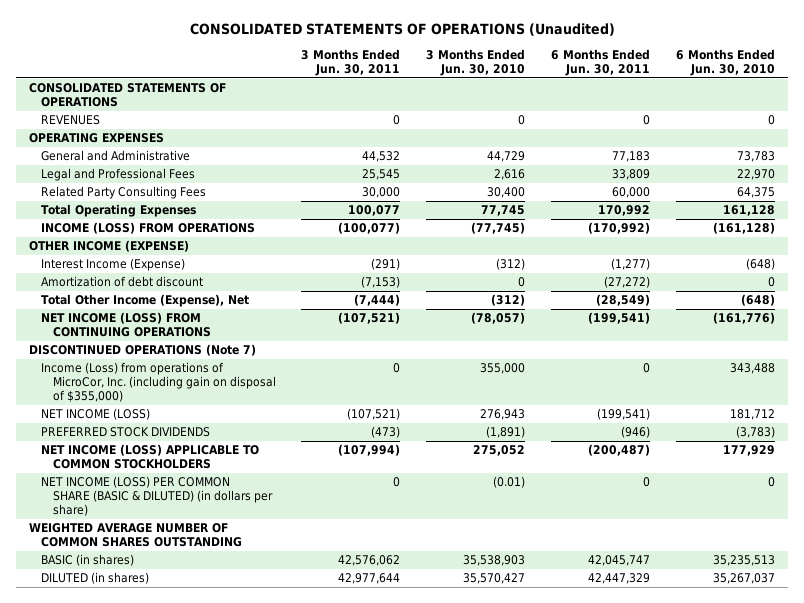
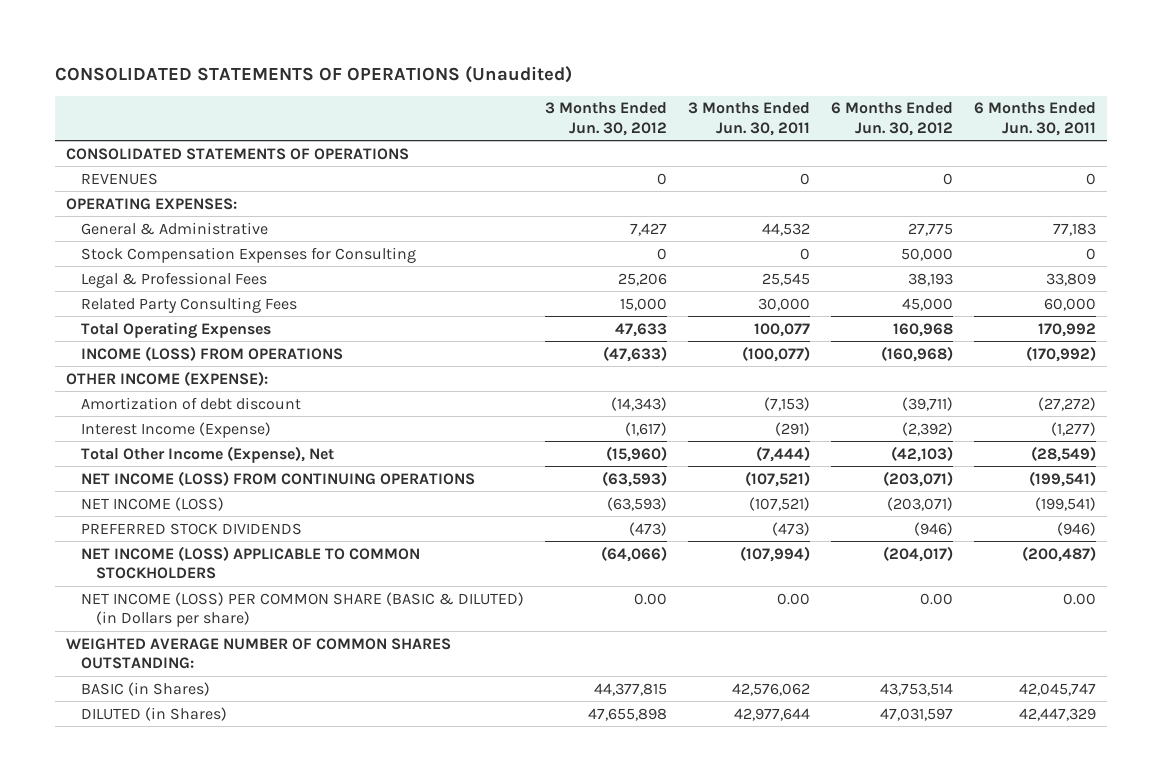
[426,49,526,77] 3 Months Ended Jun. 30, 2010 -> none
[675,49,775,77] 6 Months Ended Jun. 30, 2010 -> none
none -> [545,102,668,136] 3 Months Ended Jun. 30, 2012
none -> [831,102,954,136] 6 Months Ended Jun. 30, 2012
[29,133,165,144] OPERATING EXPENSES -> [65,197,237,210] OPERATING EXPENSES:
[40,150,190,162] General and Administrative -> [81,221,269,235] General & Administrative
none -> [81,246,417,263] Stock Compensation Expenses for Consulting
[40,168,195,182] Legal and Professional Fees -> [81,271,268,288] Legal & Professional Fees
[29,240,190,253] OTHER INCOME (EXPENSE) -> [65,370,268,386] OTHER INCOME (EXPENSE):
[40,258,185,272] Interest Income (Expense) -> [81,421,272,438] Interest Income (Expense)
[29,344,257,357] DISCONTINUED OPERATIONS (Note 7) -> none
[40,362,276,403] Income (Loss) from operations of MicroCor, Inc. (including gain on disposal of $355,000) -> none
[40,476,273,517] NET INCOME (LOSS) PER COMMON SHARE (BASIC & DILUTED) (in dollars per share) -> [81,591,525,628] NET INCOME (LOSS) PER COMMON SHARE (BASIC & DILUTED) (in Dollars per share)
[393,477,401,488] 0 -> [777,592,811,605] 0.00
[643,477,651,488] 0 -> [1063,592,1097,605] 0.00
[29,523,242,548] WEIGHTED AVERAGE NUMBER OF COMMON SHARES OUTSTANDING -> [65,637,451,670] WEIGHTED AVERAGE NUMBER OF COMMON SHARES OUTSTANDING:
[40,554,134,567] BASIC (in shares) -> [81,681,211,696] BASIC (in Shares)
[40,572,149,585] DILUTED (in shares) -> [81,706,228,721] DILUTED (in Shares)

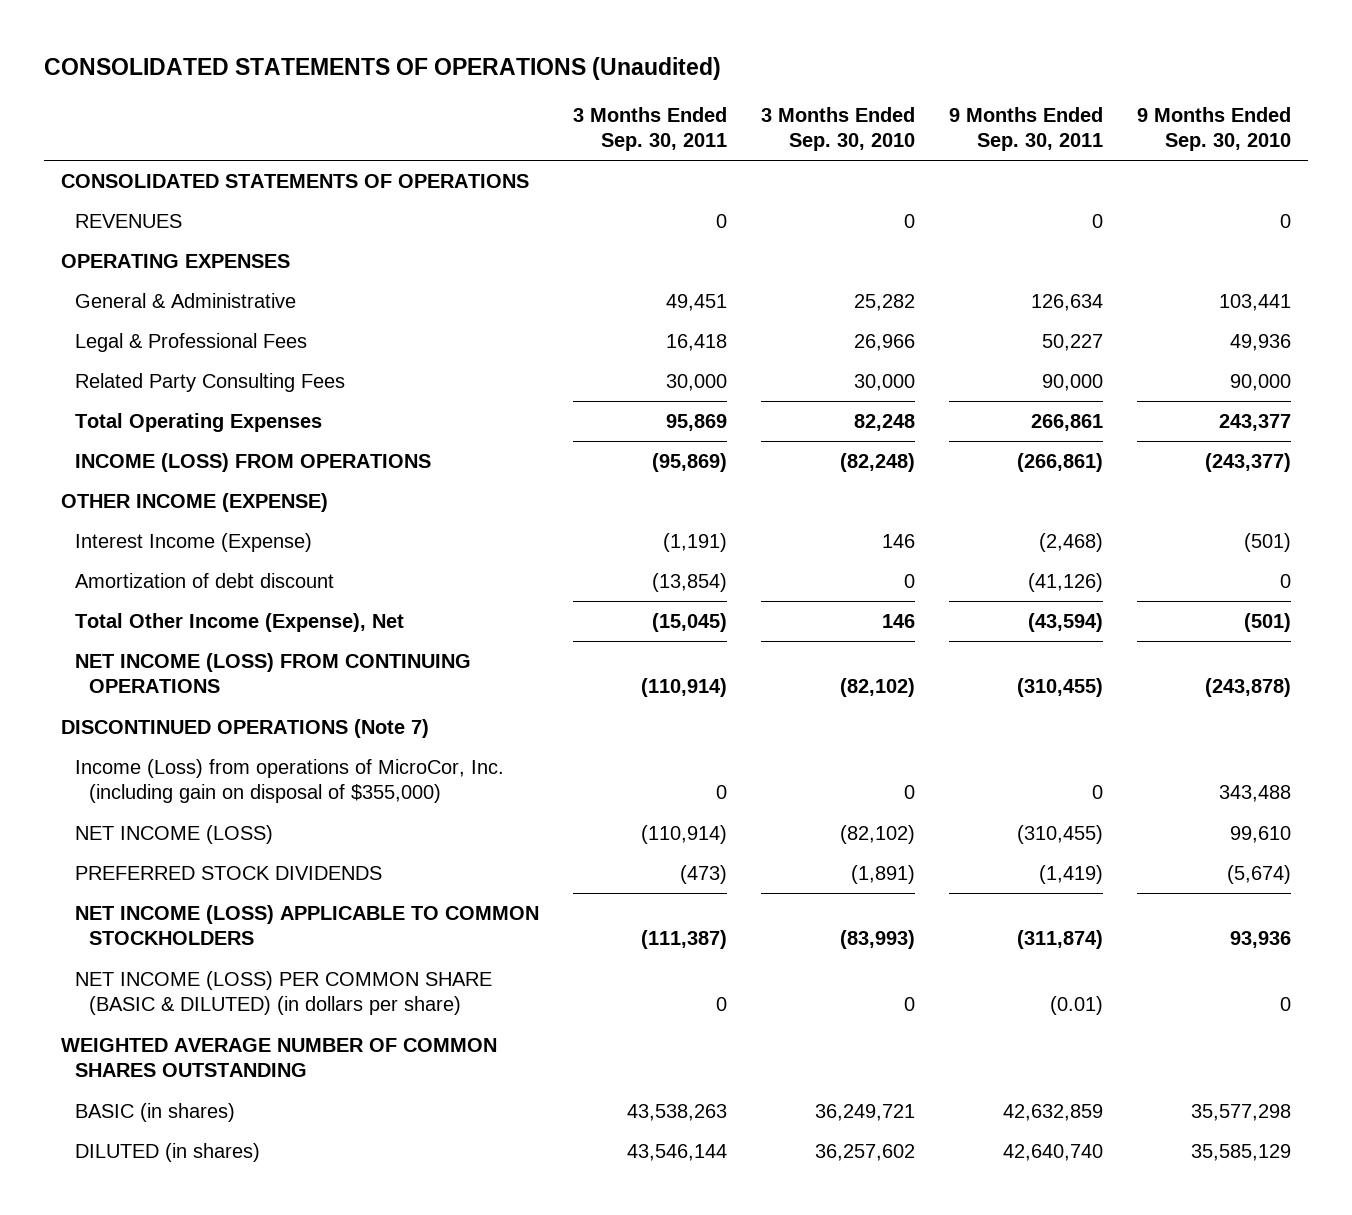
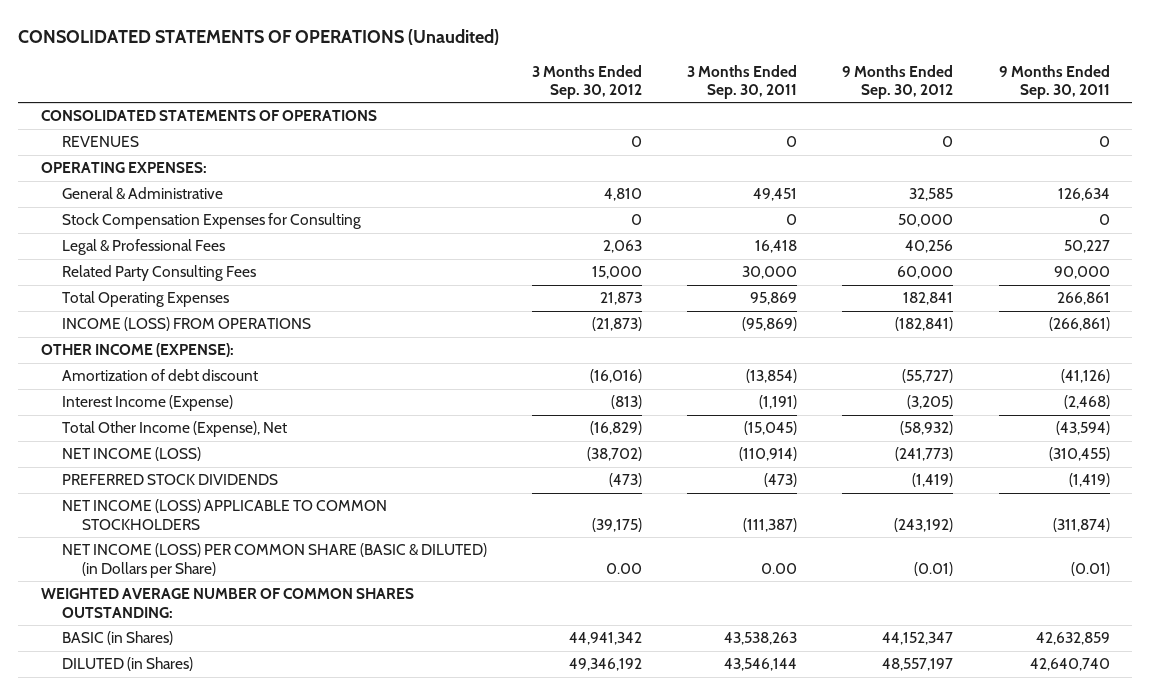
[761,106,916,151] 3 Months Ended Sep. 30, 2010 -> none
[1137,106,1292,151] 9 Months Ended Sep. 30, 2010 -> none
none -> [532,64,643,99] 3 Months Ended Sep. 30, 2012
none -> [842,64,954,99] 9 Months Ended Sep. 30, 2012
[60,254,290,269] OPERATING EXPENSES -> [41,162,208,174] OPERATING EXPENSES:
none -> [61,213,361,230] Stock Compensation Expenses for Consulting
[60,493,328,513] OTHER INCOME (EXPENSE) -> [41,343,235,358] OTHER INCOME (EXPENSE):
[75,533,313,553] Interest Income (Expense) -> [61,395,233,412] Interest Income (Expense)
[75,653,472,694] NET INCOME (LOSS) FROM CONTINUING OPERATIONS -> none
[60,719,429,739] DISCONTINUED OPERATIONS (Note 7) -> none
[75,759,505,804] Income (Loss) from operations of MicroCor, Inc. (including gain on disposal of $355,000) -> none
[75,971,493,1016] NET INCOME (LOSS) PER COMMON SHARE (BASIC & DILUTED) (in dollars per share) -> [61,543,487,578] NET INCOME (LOSS) PER COMMON SHARE (BASIC & DILUTED) (in Dollars per Share)
[716,997,728,1012] 0 -> [761,562,798,574] 0.00
[60,1038,497,1078] WEIGHTED AVERAGE NUMBER OF COMMON SHARES OUTSTANDING -> [41,588,415,618] WEIGHTED AVERAGE NUMBER OF COMMON SHARES OUTSTANDING:
[75,1103,236,1123] BASIC (in shares) -> [61,631,173,646] BASIC (in Shares)
[75,1143,261,1163] DILUTED (in shares) -> [61,657,193,672] DILUTED (in Shares)

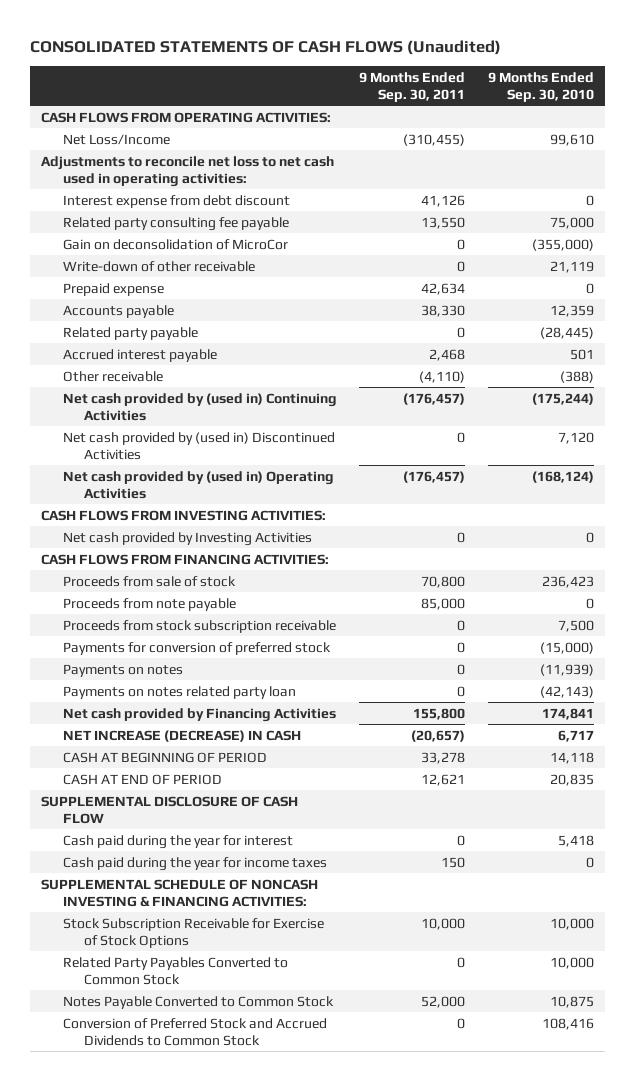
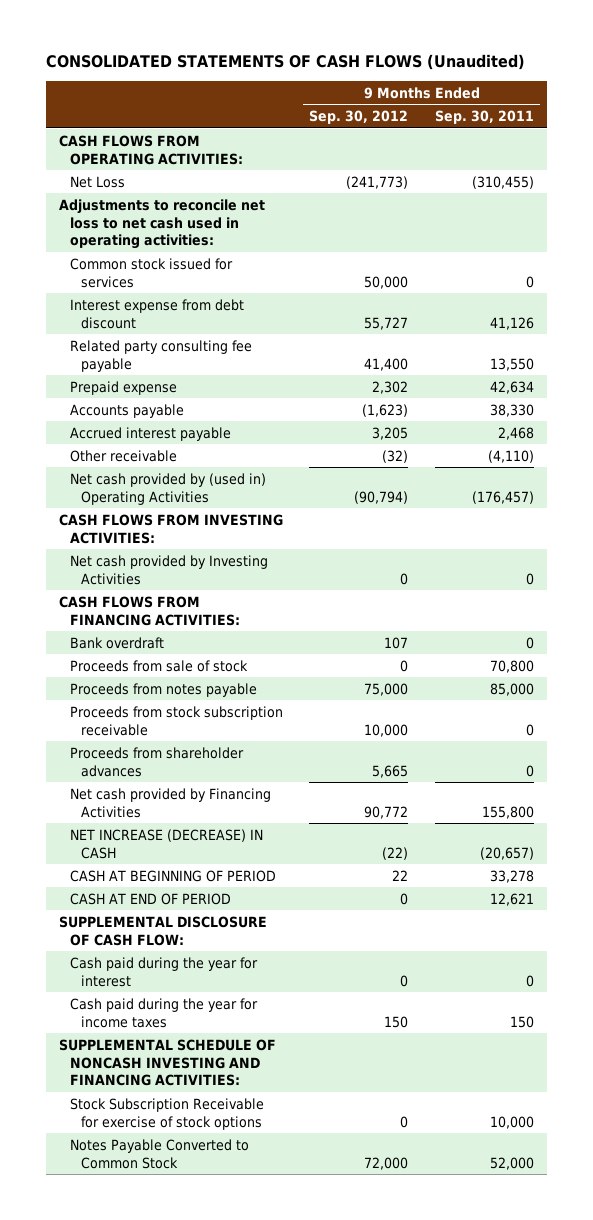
[487,71,594,102] 9 Months Ended Sep. 30, 2010 -> none
none -> [309,110,409,125] Sep. 30, 2012
[62,133,170,145] Net Loss/Income -> [69,175,125,188] Net Loss
none -> [69,257,233,288] Common stock issued for services
[62,238,288,250] Gain on deconsolidation of MicroCor -> none
[62,260,255,272] Write-down of other receivable -> none
[62,326,198,340] Related party payable -> none
[62,392,337,421] Net cash provided by (used in) Continuing Activities -> none
[62,431,335,460] Net cash provided by (used in) Discontinued Activities -> none
none -> [69,636,164,649] Bank overdraft
[62,597,236,611] Proceeds from note payable -> [69,682,257,697] Proceeds from notes payable
[62,641,331,655] Payments for conversion of preferred stock -> none
[62,663,183,677] Payments on notes -> none
[62,685,296,699] Payments on notes related party loan -> none
none -> [69,746,244,777] Proceeds from shareholder advances
[41,795,299,824] SUPPLEMENTAL DISCLOSURE OF CASH FLOW -> [58,915,267,946] SUPPLEMENTAL DISCLOSURE OF CASH FLOW:
[62,956,288,985] Related Party Payables Converted to Common Stock -> none
[41,878,319,907] SUPPLEMENTAL SCHEDULE OF NONCASH INVESTING & FINANCING ACTIVITIES: -> [58,1038,276,1087] SUPPLEMENTAL SCHEDULE OF NONCASH INVESTING AND FINANCING ACTIVITIES:
[62,917,324,948] Stock Subscription Receivable for Exercise of Stock Options -> [69,1097,264,1130] Stock Subscription Receivable for exercise of stock options
[62,1017,327,1046] Conversion of Preferred Stock and Accrued Dividends to Common Stock -> none

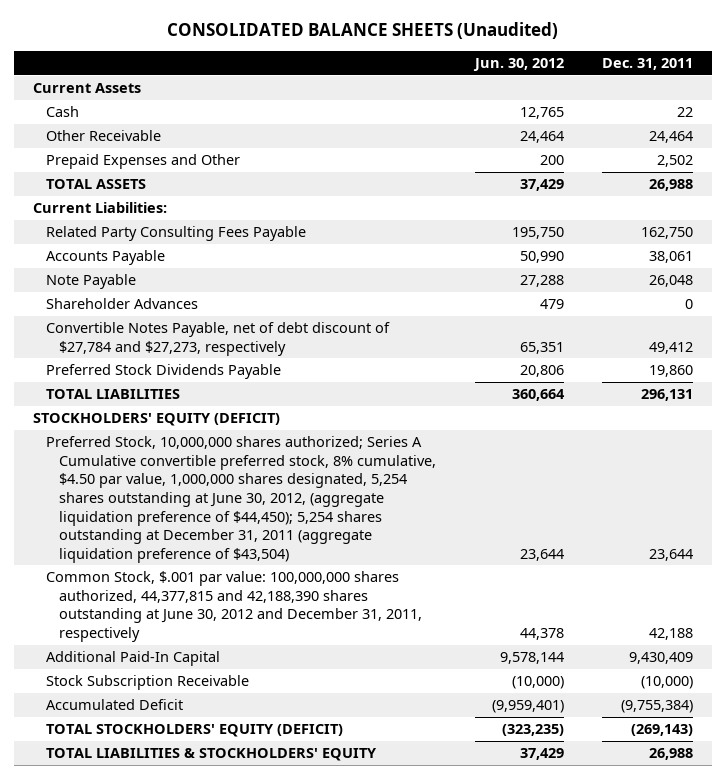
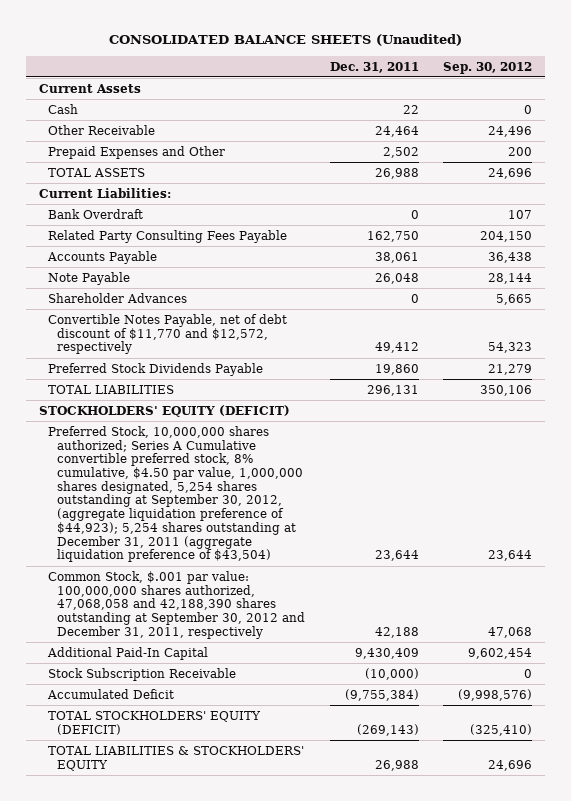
[472,57,564,71] Jun. 30, 2012 -> none
none -> [443,61,533,74] Sep. 30, 2012
none -> [48,208,144,219] Bank Overdraft
[46,322,391,356] Convertible Notes Payable, net of debt discount of $27,784 and $27,273, respectively -> [48,313,288,355] Convertible Notes Payable, net of debt discount of $11,770 and $12,572, respectively
[46,436,437,563] Preferred Stock, 10,000,000 shares authorized; Series A Cumulative convertible preferred stock, 8% cumulative, $4.50 par value, 1,000,000 shares designated, 5,254 shares outstanding at June 30, 2012, (aggregate liquidation preference of $44,450); 5,254 shares outstanding at December 31, 2011 (aggregate liquidation preference of $43,504) -> [48,425,304,563] Preferred Stock, 10,000,000 shares authorized; Series A Cumulative convertible preferred stock, 8% cumulative, $4.50 par value, 1,000,000 shares designated, 5,254 shares outstanding at September 30, 2012, (aggregate liquidation preference of $44,923); 5,254 shares outstanding at December 31, 2011 (aggregate liquidation preference of $43,504)
[46,571,423,643] Common Stock, $.001 par value: 100,000,000 shares authorized, 44,377,815 and 42,188,390 shares outstanding at June 30, 2012 and December 31, 2011, respectively -> [48,570,306,639] Common Stock, $.001 par value: 100,000,000 shares authorized, 47,068,058 and 42,188,390 shares outstanding at September 30, 2012 and December 31, 2011, respectively

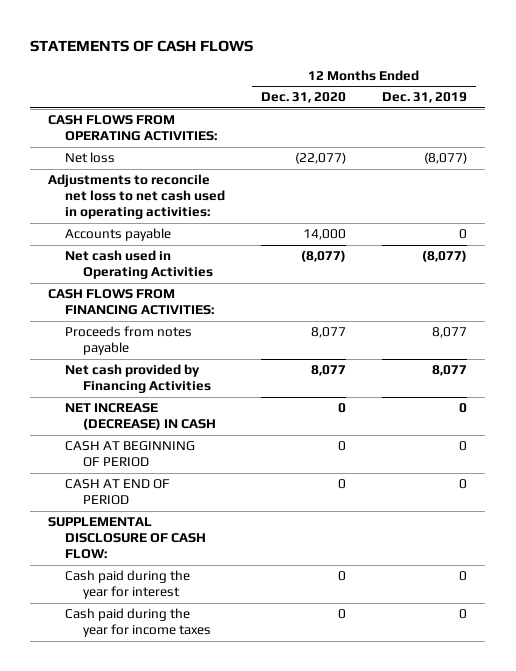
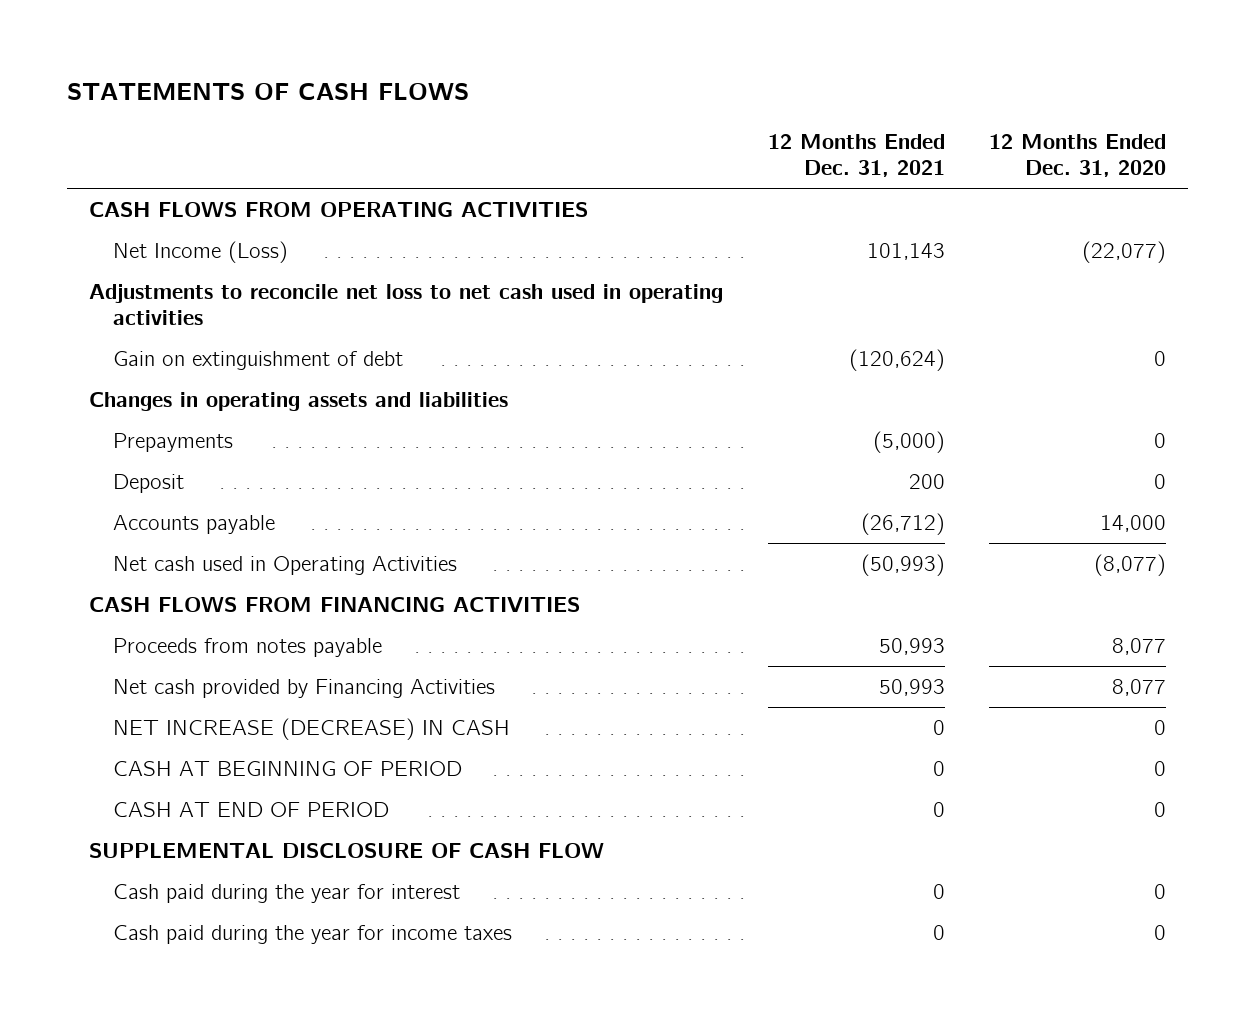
[382,92,468,104] Dec. 31, 2019 -> none
none -> [767,134,945,178] 12 Months Ended Dec. 31, 2021
[48,115,218,142] CASH FLOWS FROM OPERATING ACTIVITIES: -> [89,201,589,217] CASH FLOWS FROM OPERATING ACTIVITIES
[65,152,116,164] Net loss -> [113,240,289,263] Net Income (Loss)
[48,174,226,220] Adjustments to reconcile net loss to net cash used in operating activities: -> [89,283,724,325] Adjustments to reconcile net loss to net cash used in operating activities
none -> [113,350,404,370] Gain on extinguishment of debt
none -> [89,391,509,411] Changes in operating assets and liabilities
none -> [113,432,234,452] Prepayments
none -> [113,473,185,493] Deposit
[48,289,215,316] CASH FLOWS FROM FINANCING ACTIVITIES: -> [89,596,581,612] CASH FLOWS FROM FINANCING ACTIVITIES
[48,517,207,560] SUPPLEMENTAL DISCLOSURE OF CASH FLOW: -> [89,842,605,858] SUPPLEMENTAL DISCLOSURE OF CASH FLOW

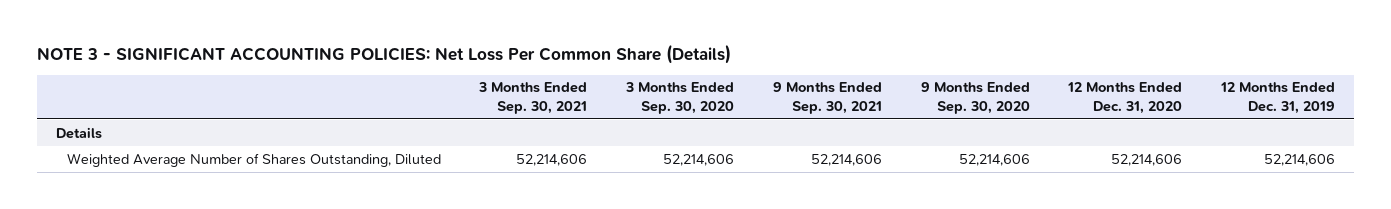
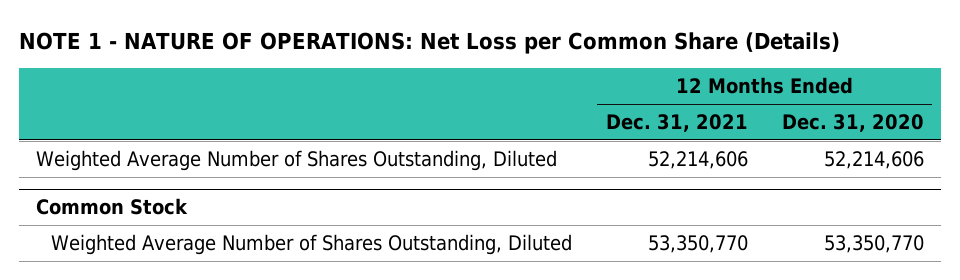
[36,43,731,64] NOTE 3 - SIGNIFICANT ACCOUNTING POLICIES: Net Loss Per Common Share (Details) -> [18,31,840,54] NOTE 1 - NATURE OF OPERATIONS: Net Loss per Common Share (Details)
[478,82,588,114] 3 Months Ended Sep. 30, 2021 -> none
[625,82,735,114] 3 Months Ended Sep. 30, 2020 -> none
[772,82,882,114] 9 Months Ended Sep. 30, 2021 -> none
[920,82,1030,114] 9 Months Ended Sep. 30, 2020 -> none
[1220,82,1336,114] 12 Months Ended Dec. 31, 2019 -> none
none -> [605,113,748,132] Dec. 31, 2021
[56,126,103,139] Details -> none
none -> [35,198,188,216] Common Stock
none -> [51,233,573,255] Weighted Average Number of Shares Outstanding, Diluted

